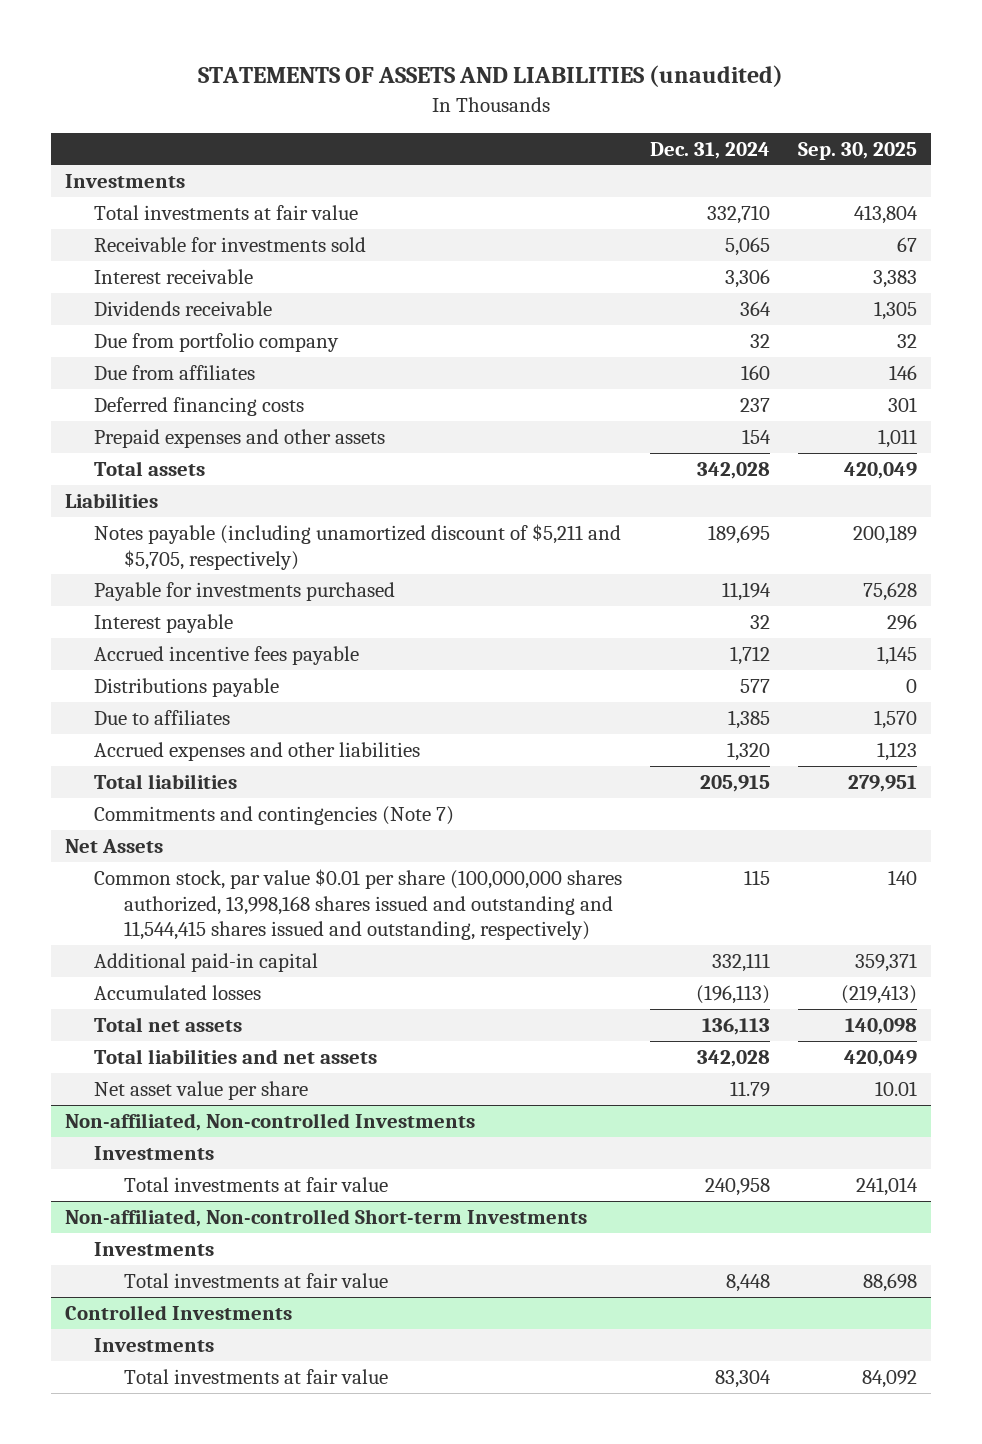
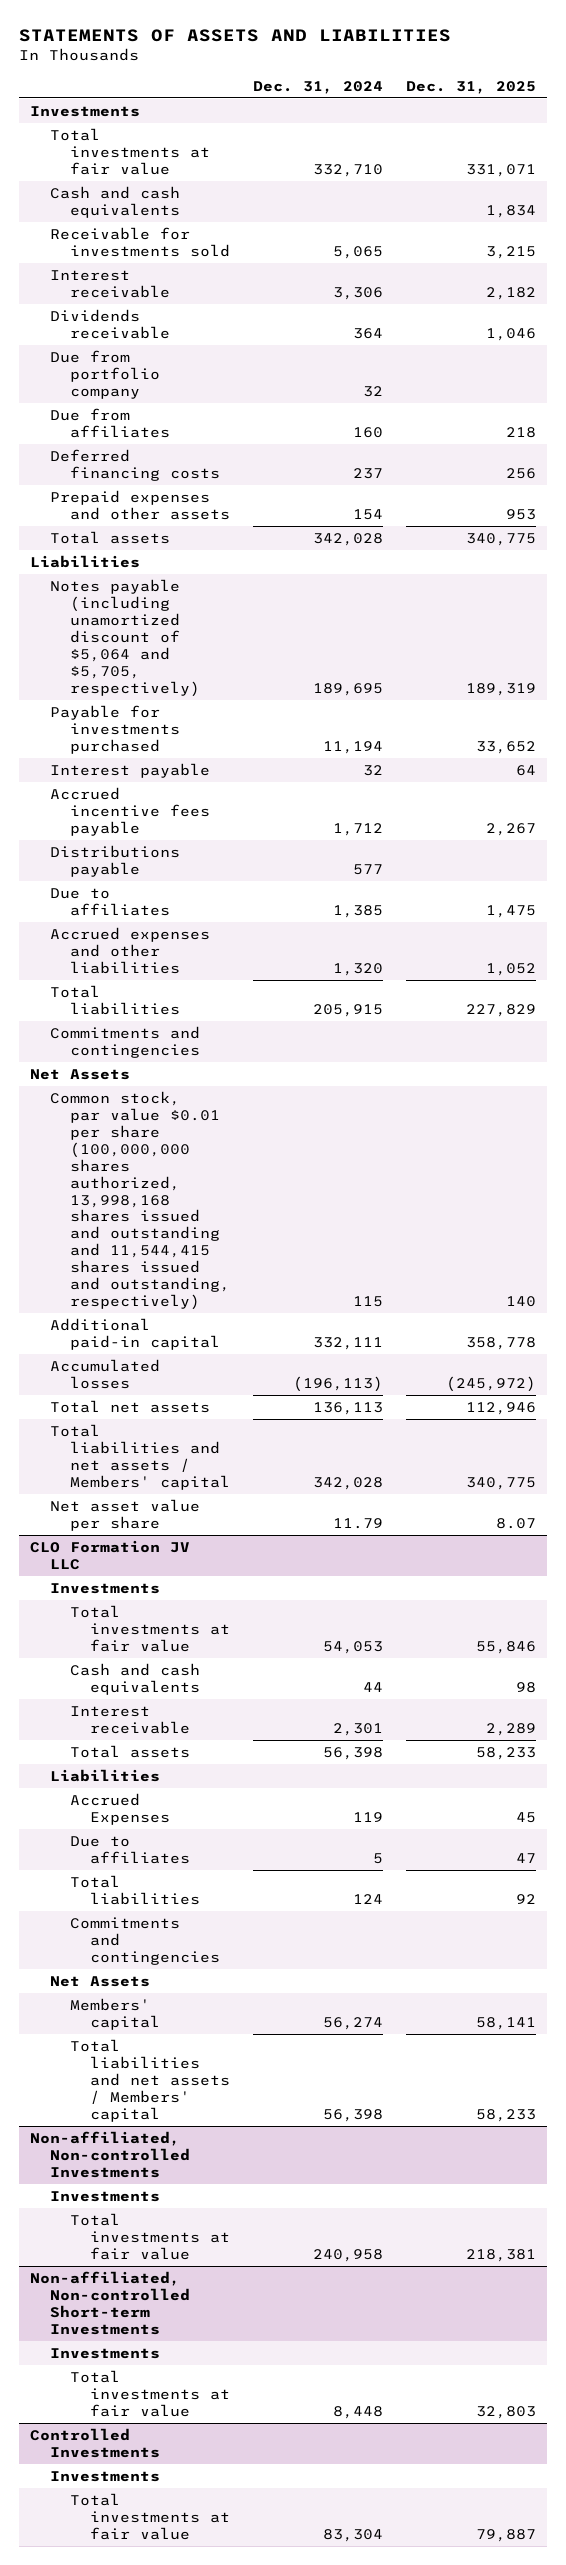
[197,65,783,88] STATEMENTS OF ASSETS AND LIABILITIES (unaudited) -> [18,28,451,42] STATEMENTS OF ASSETS AND LIABILITIES
[798,141,918,160] Sep. 30, 2025 -> none
none -> [405,80,536,94] Dec. 31, 2025
none -> [50,185,181,218] Cash and cash equivalents
[94,524,622,570] Notes payable (including unamortized discount of $5,211 and $5,705, respectively) -> [50,578,201,697] Notes payable (including unamortized discount of $5,064 and $5,705, respectively)
[94,806,455,826] Commitments and contingencies (Note 7) -> [50,1025,201,1058] Commitments and contingencies
[94,1049,378,1065] Total liabilities and net assets -> [50,1423,231,1490] Total liabilities and net assets / Members' capital
none -> [30,1539,191,1570] CLO Formation JV LLC
none -> [50,1582,161,1594] Investments
none -> [70,1604,231,1652] Total investments at fair value
none -> [70,1662,201,1695] Cash and cash equivalents
none -> [70,1705,191,1734] Interest receivable
none -> [70,1744,191,1758] Total assets
none -> [50,1768,161,1782] Liabilities
none -> [70,1792,171,1825] Accrued Expenses
none -> [70,1835,191,1864] Due to affiliates
none -> [70,1874,201,1905] Total liabilities
none -> [70,1916,221,1965] Commitments and contingencies
none -> [50,1975,151,1987] Net Assets
none -> [70,1997,161,2030] Members' capital
none -> [70,2038,231,2122] Total liabilities and net assets / Members' capital

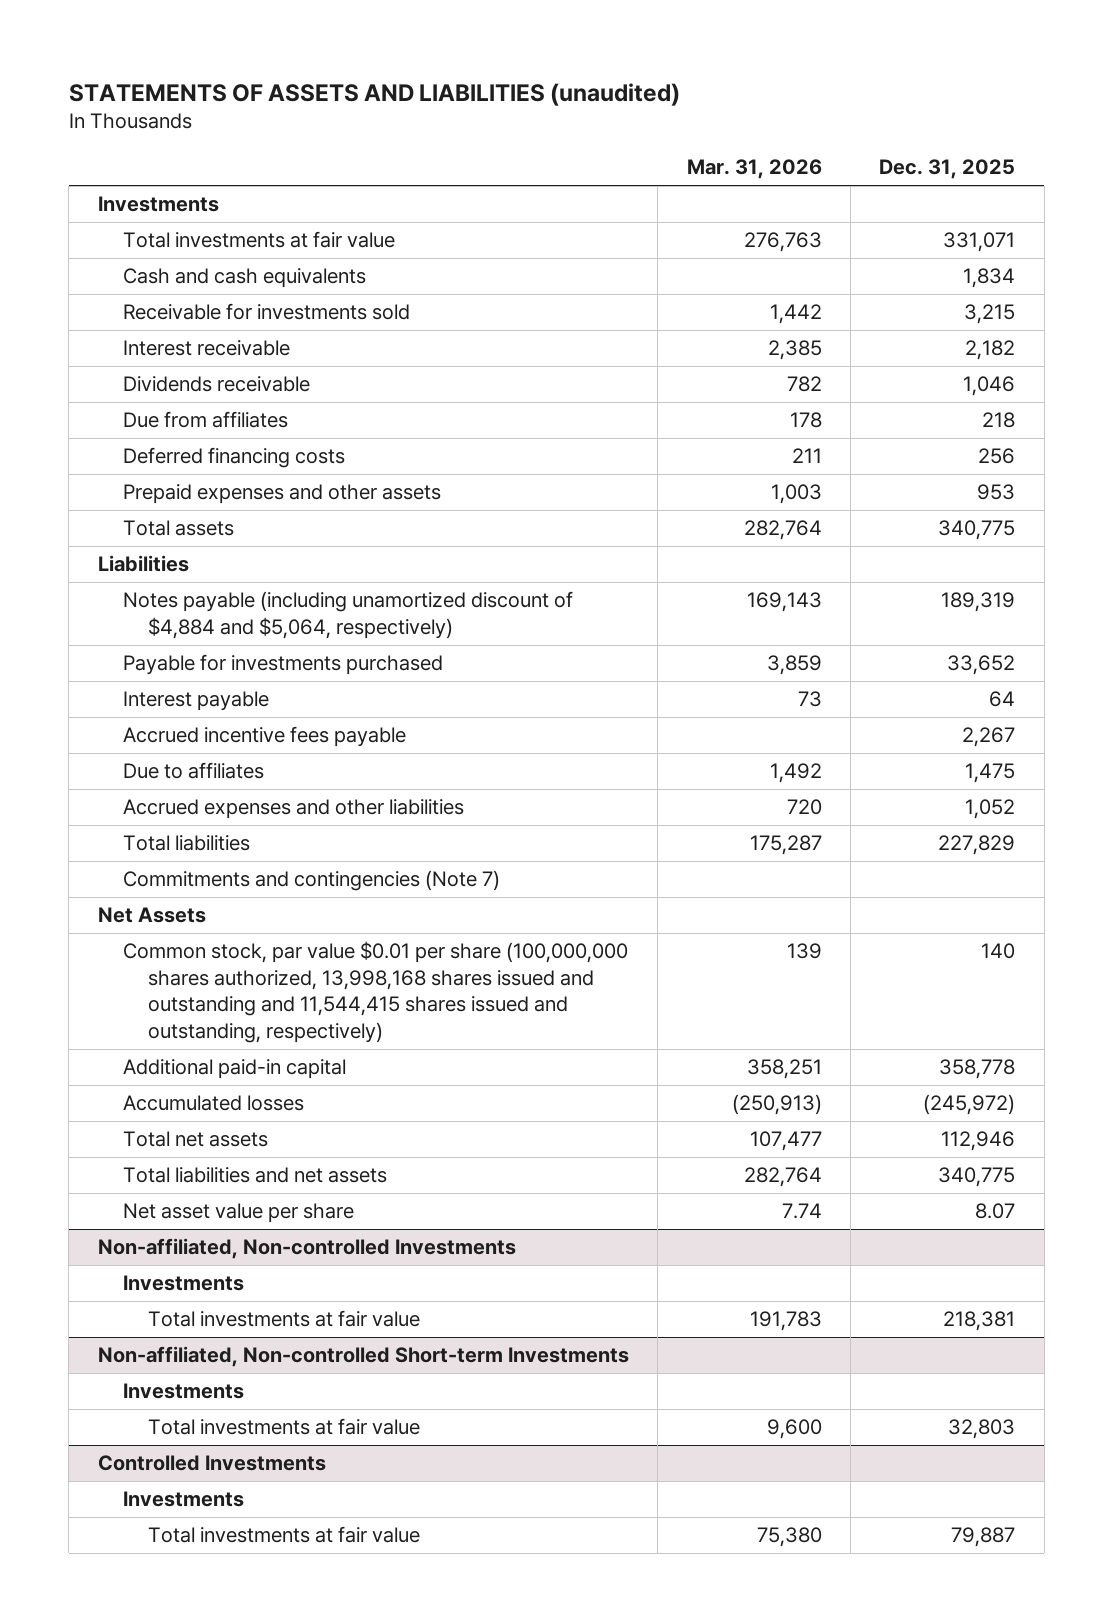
[18,28,451,42] STATEMENTS OF ASSETS AND LIABILITIES -> [68,82,680,106] STATEMENTS OF ASSETS AND LIABILITIES (unaudited)
[253,80,384,94] Dec. 31, 2024 -> none
none -> [686,159,822,180] Mar. 31, 2026
[50,349,161,399] Due from portfolio company -> none
[50,578,201,697] Notes payable (including unamortized discount of $5,064 and $5,705, respectively) -> [122,591,573,639] Notes payable (including unamortized discount of $4,884 and $5,064, respectively)
[50,844,181,877] Distributions payable -> none
[50,1025,201,1058] Commitments and contingencies -> [122,870,500,892] Commitments and contingencies (Note 7)
[50,1423,231,1490] Total liabilities and net assets / Members' capital -> [122,1167,387,1184] Total liabilities and net assets
[30,1539,191,1570] CLO Formation JV LLC -> none
[50,1582,161,1594] Investments -> none
[70,1604,231,1652] Total investments at fair value -> none
[70,1662,201,1695] Cash and cash equivalents -> none
[70,1705,191,1734] Interest receivable -> none
[70,1744,191,1758] Total assets -> none
[50,1768,161,1782] Liabilities -> none
[70,1792,171,1825] Accrued Expenses -> none
[70,1835,191,1864] Due to affiliates -> none
[70,1874,201,1905] Total liabilities -> none
[70,1916,221,1965] Commitments and contingencies -> none
[50,1975,151,1987] Net Assets -> none
[70,1997,161,2030] Members' capital -> none
[70,2038,231,2122] Total liabilities and net assets / Members' capital -> none

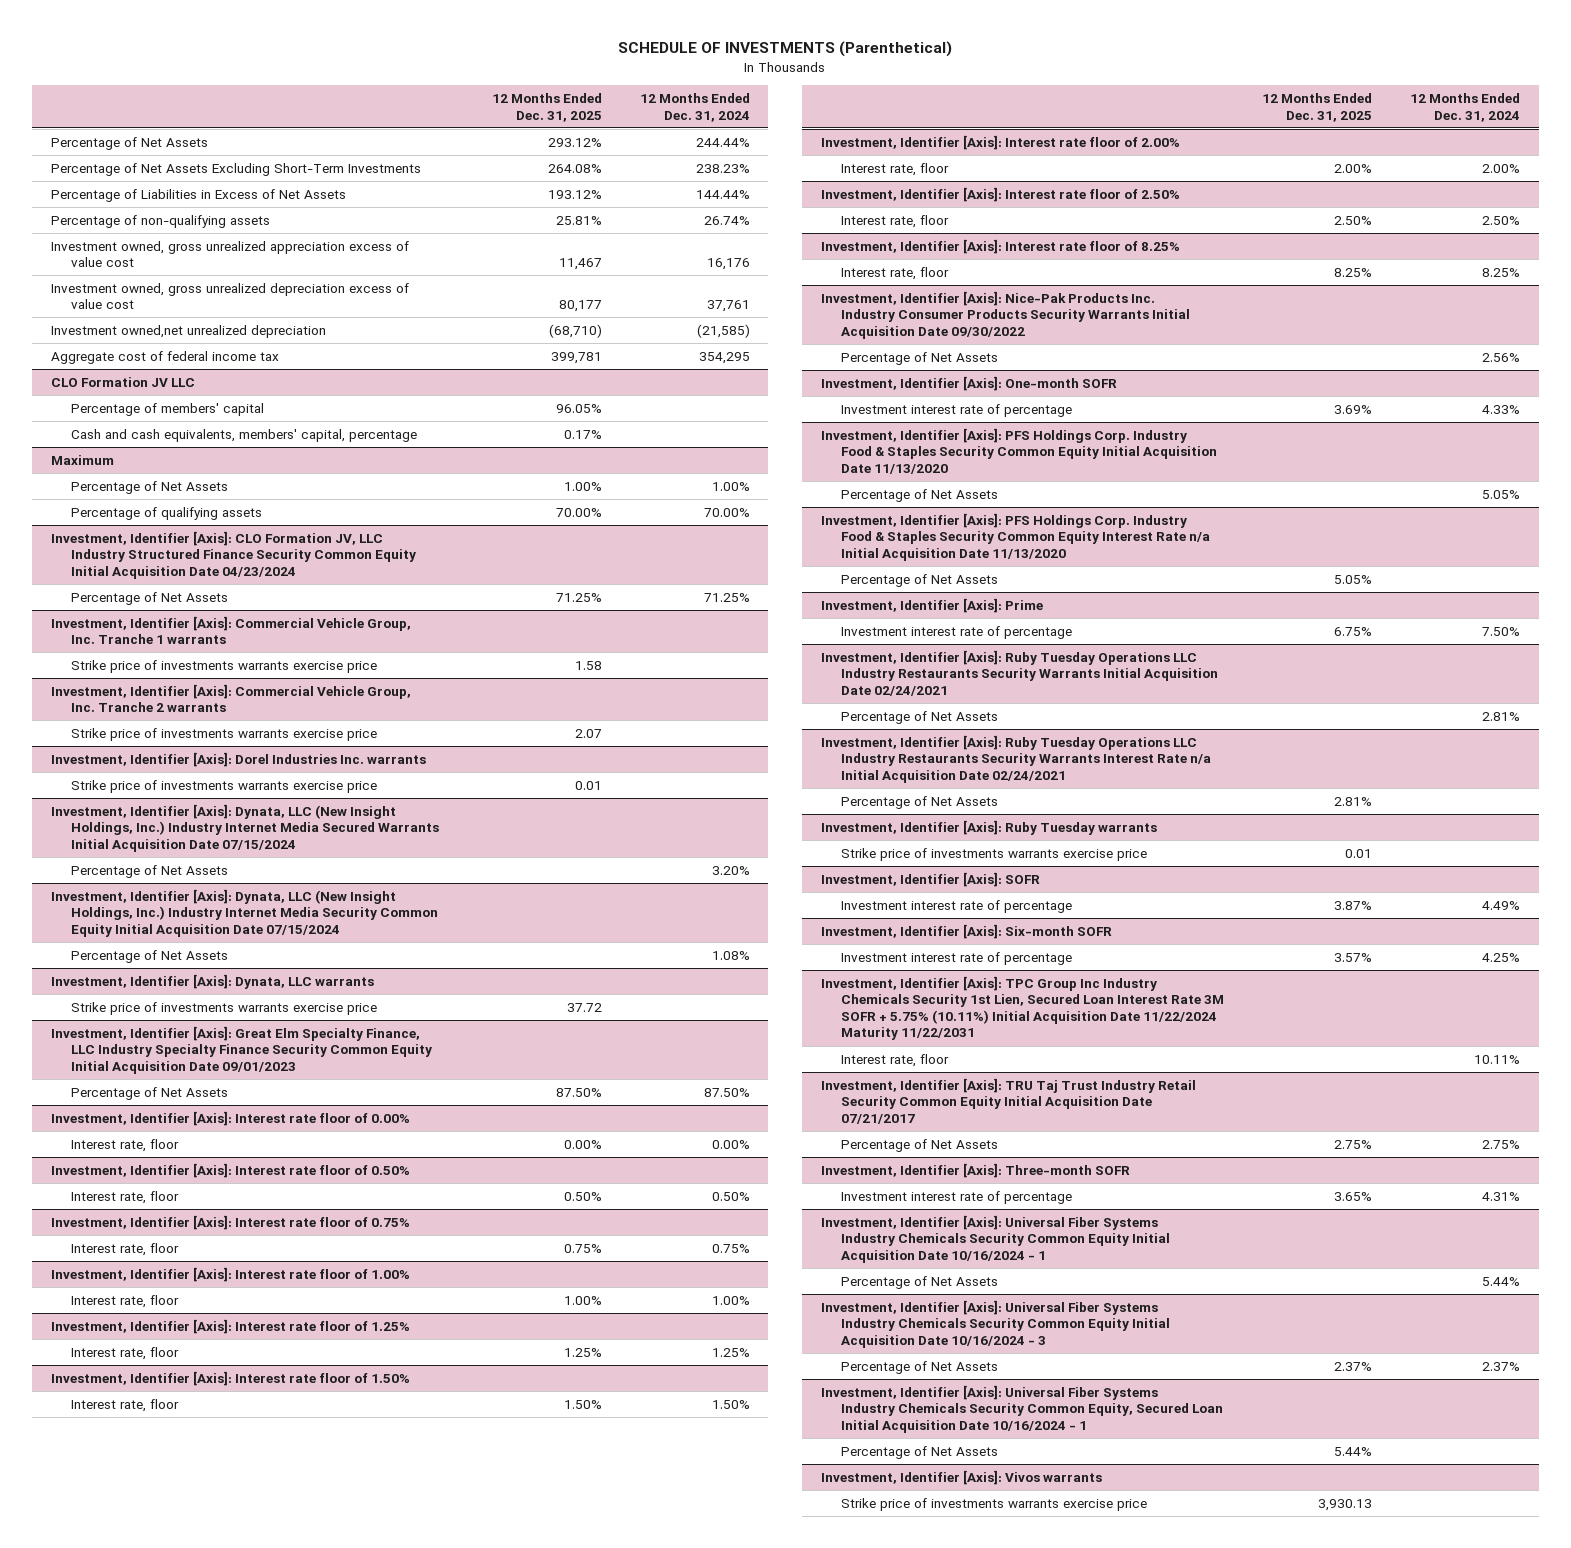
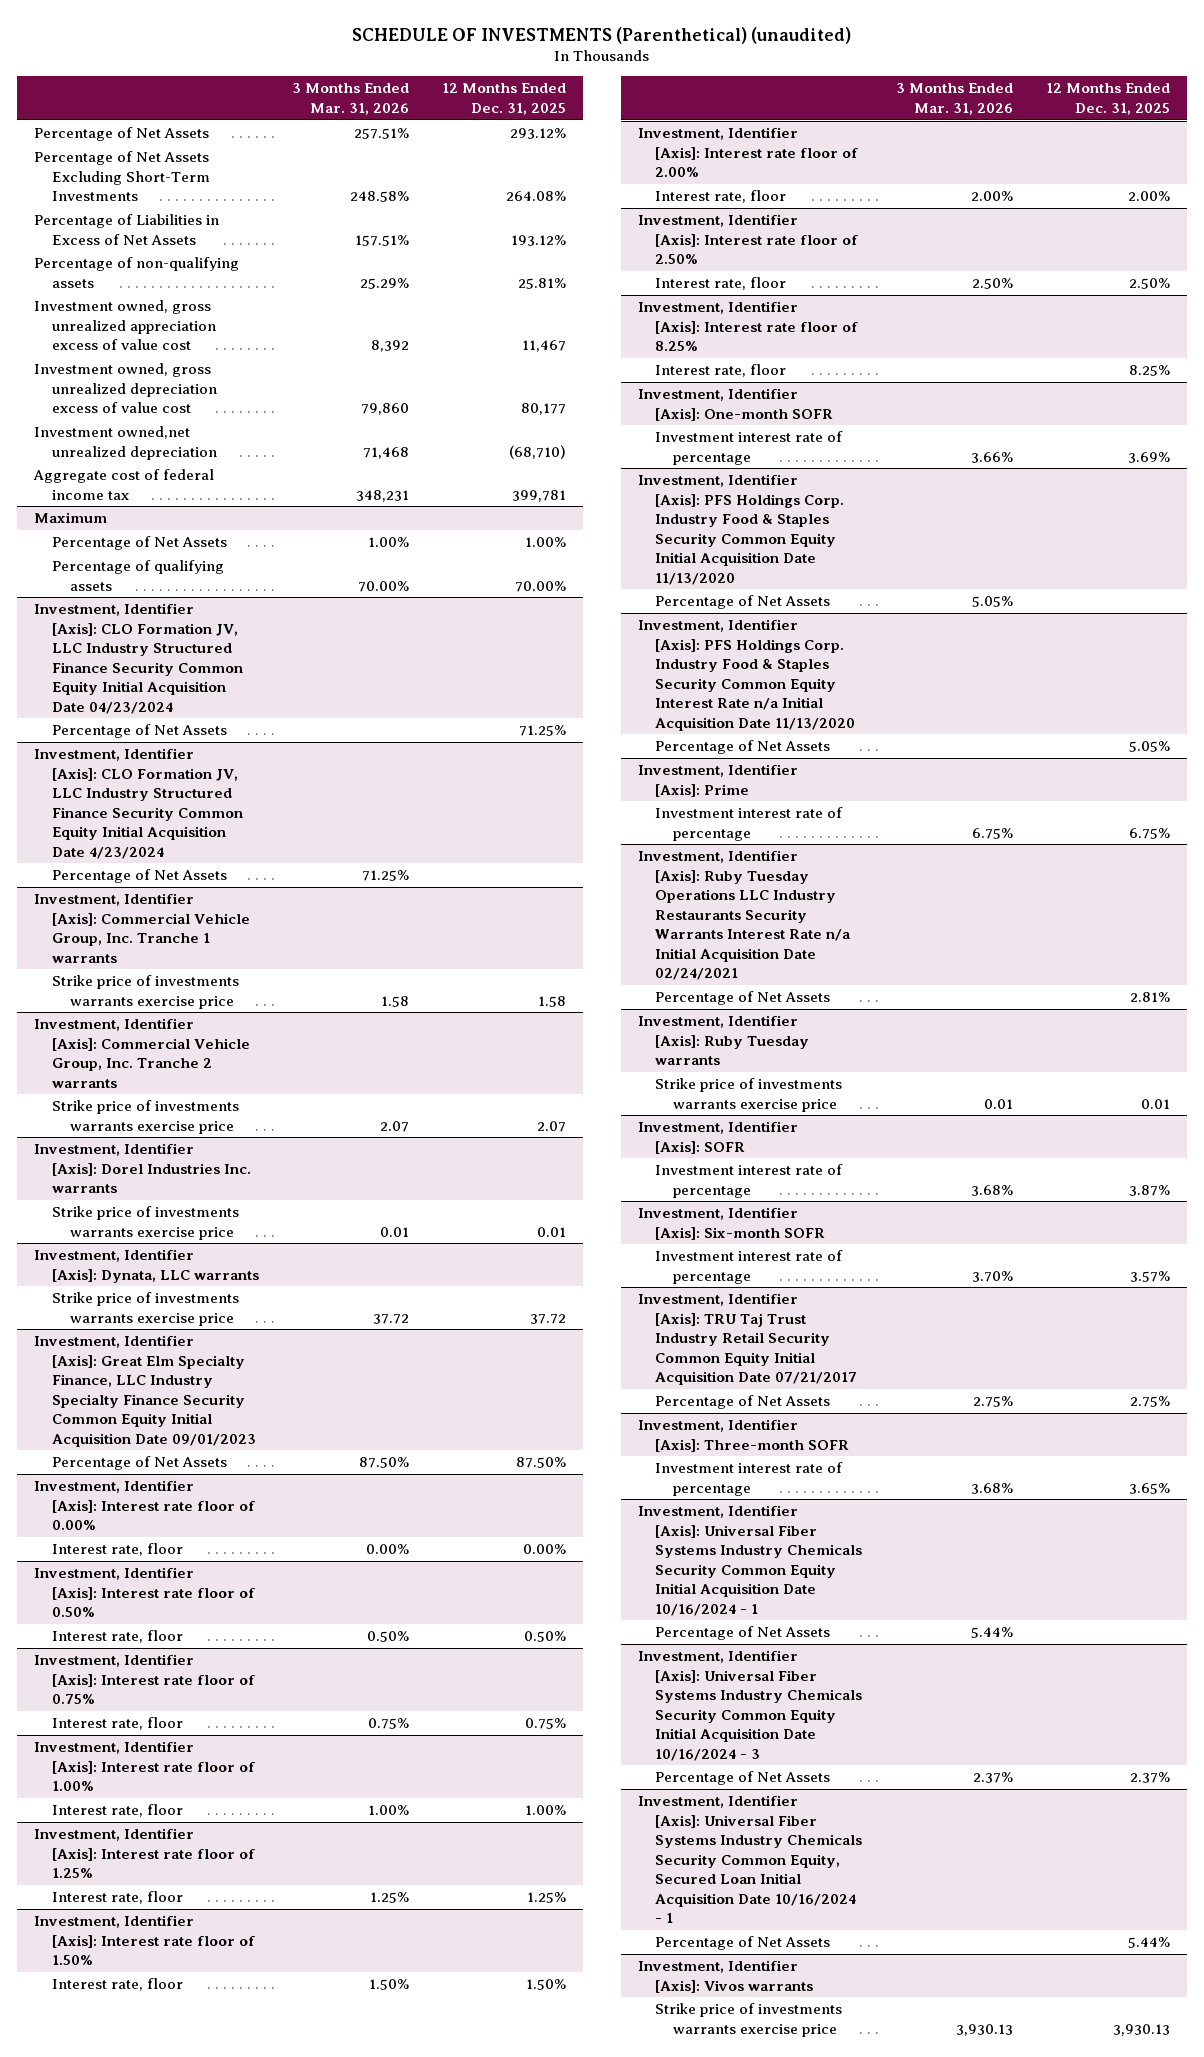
[618,41,953,58] SCHEDULE OF INVESTMENTS (Parenthetical) -> [352,26,852,44] SCHEDULE OF INVESTMENTS (Parenthetical) (unaudited)
[639,93,750,122] 12 Months Ended Dec. 31, 2024 -> none
none -> [292,83,410,115] 3 Months Ended Mar. 31, 2026
[51,376,196,387] CLO Formation JV LLC -> none
[70,402,264,416] Percentage of members' capital -> none
[70,428,417,442] Cash and cash equivalents, members' capital, percentage -> none
none -> [34,748,243,859] Investment, Identifier [Axis]: CLO Formation JV, LLC Industry Structured Finance Security Common Equity Initial Acquisition Date 4/23/2024
none -> [51,869,227,884] Percentage of Net Assets
[51,803,439,852] Investment, Identifier [Axis]: Dynata, LLC (New Insight Holdings, Inc.) Industry Internet Media Secured Warrants Initial Acquisition Date 07/15/2024 -> none
[70,864,228,878] Percentage of Net Assets -> none
[51,888,438,937] Investment, Identifier [Axis]: Dynata, LLC (New Insight Holdings, Inc.) Industry Internet Media Security Common Equity Initial Acquisition Date 07/15/2024 -> none
[70,949,228,963] Percentage of Net Assets -> none
[821,290,1190,339] Investment, Identifier [Axis]: Nice-Pak Products Inc. Industry Consumer Products Security Warrants Initial Acquisition Date 09/30/2022 -> none
[840,351,998,365] Percentage of Net Assets -> none
[821,649,1218,696] Investment, Identifier [Axis]: Ruby Tuesday Operations LLC Industry Restaurants Security Warrants Initial Acquisition Date 02/24/2021 -> none
[840,710,998,724] Percentage of Net Assets -> none
[821,975,1224,1041] Investment, Identifier [Axis]: TPC Group Inc Industry Chemicals Security 1st Lien, Secured Loan Interest Rate 3M SOFR + 5.75% (10.11%) Initial Acquisition Date 11/22/2024 Maturity 11/22/2031 -> none
[840,1053,949,1067] Interest rate, floor -> none

